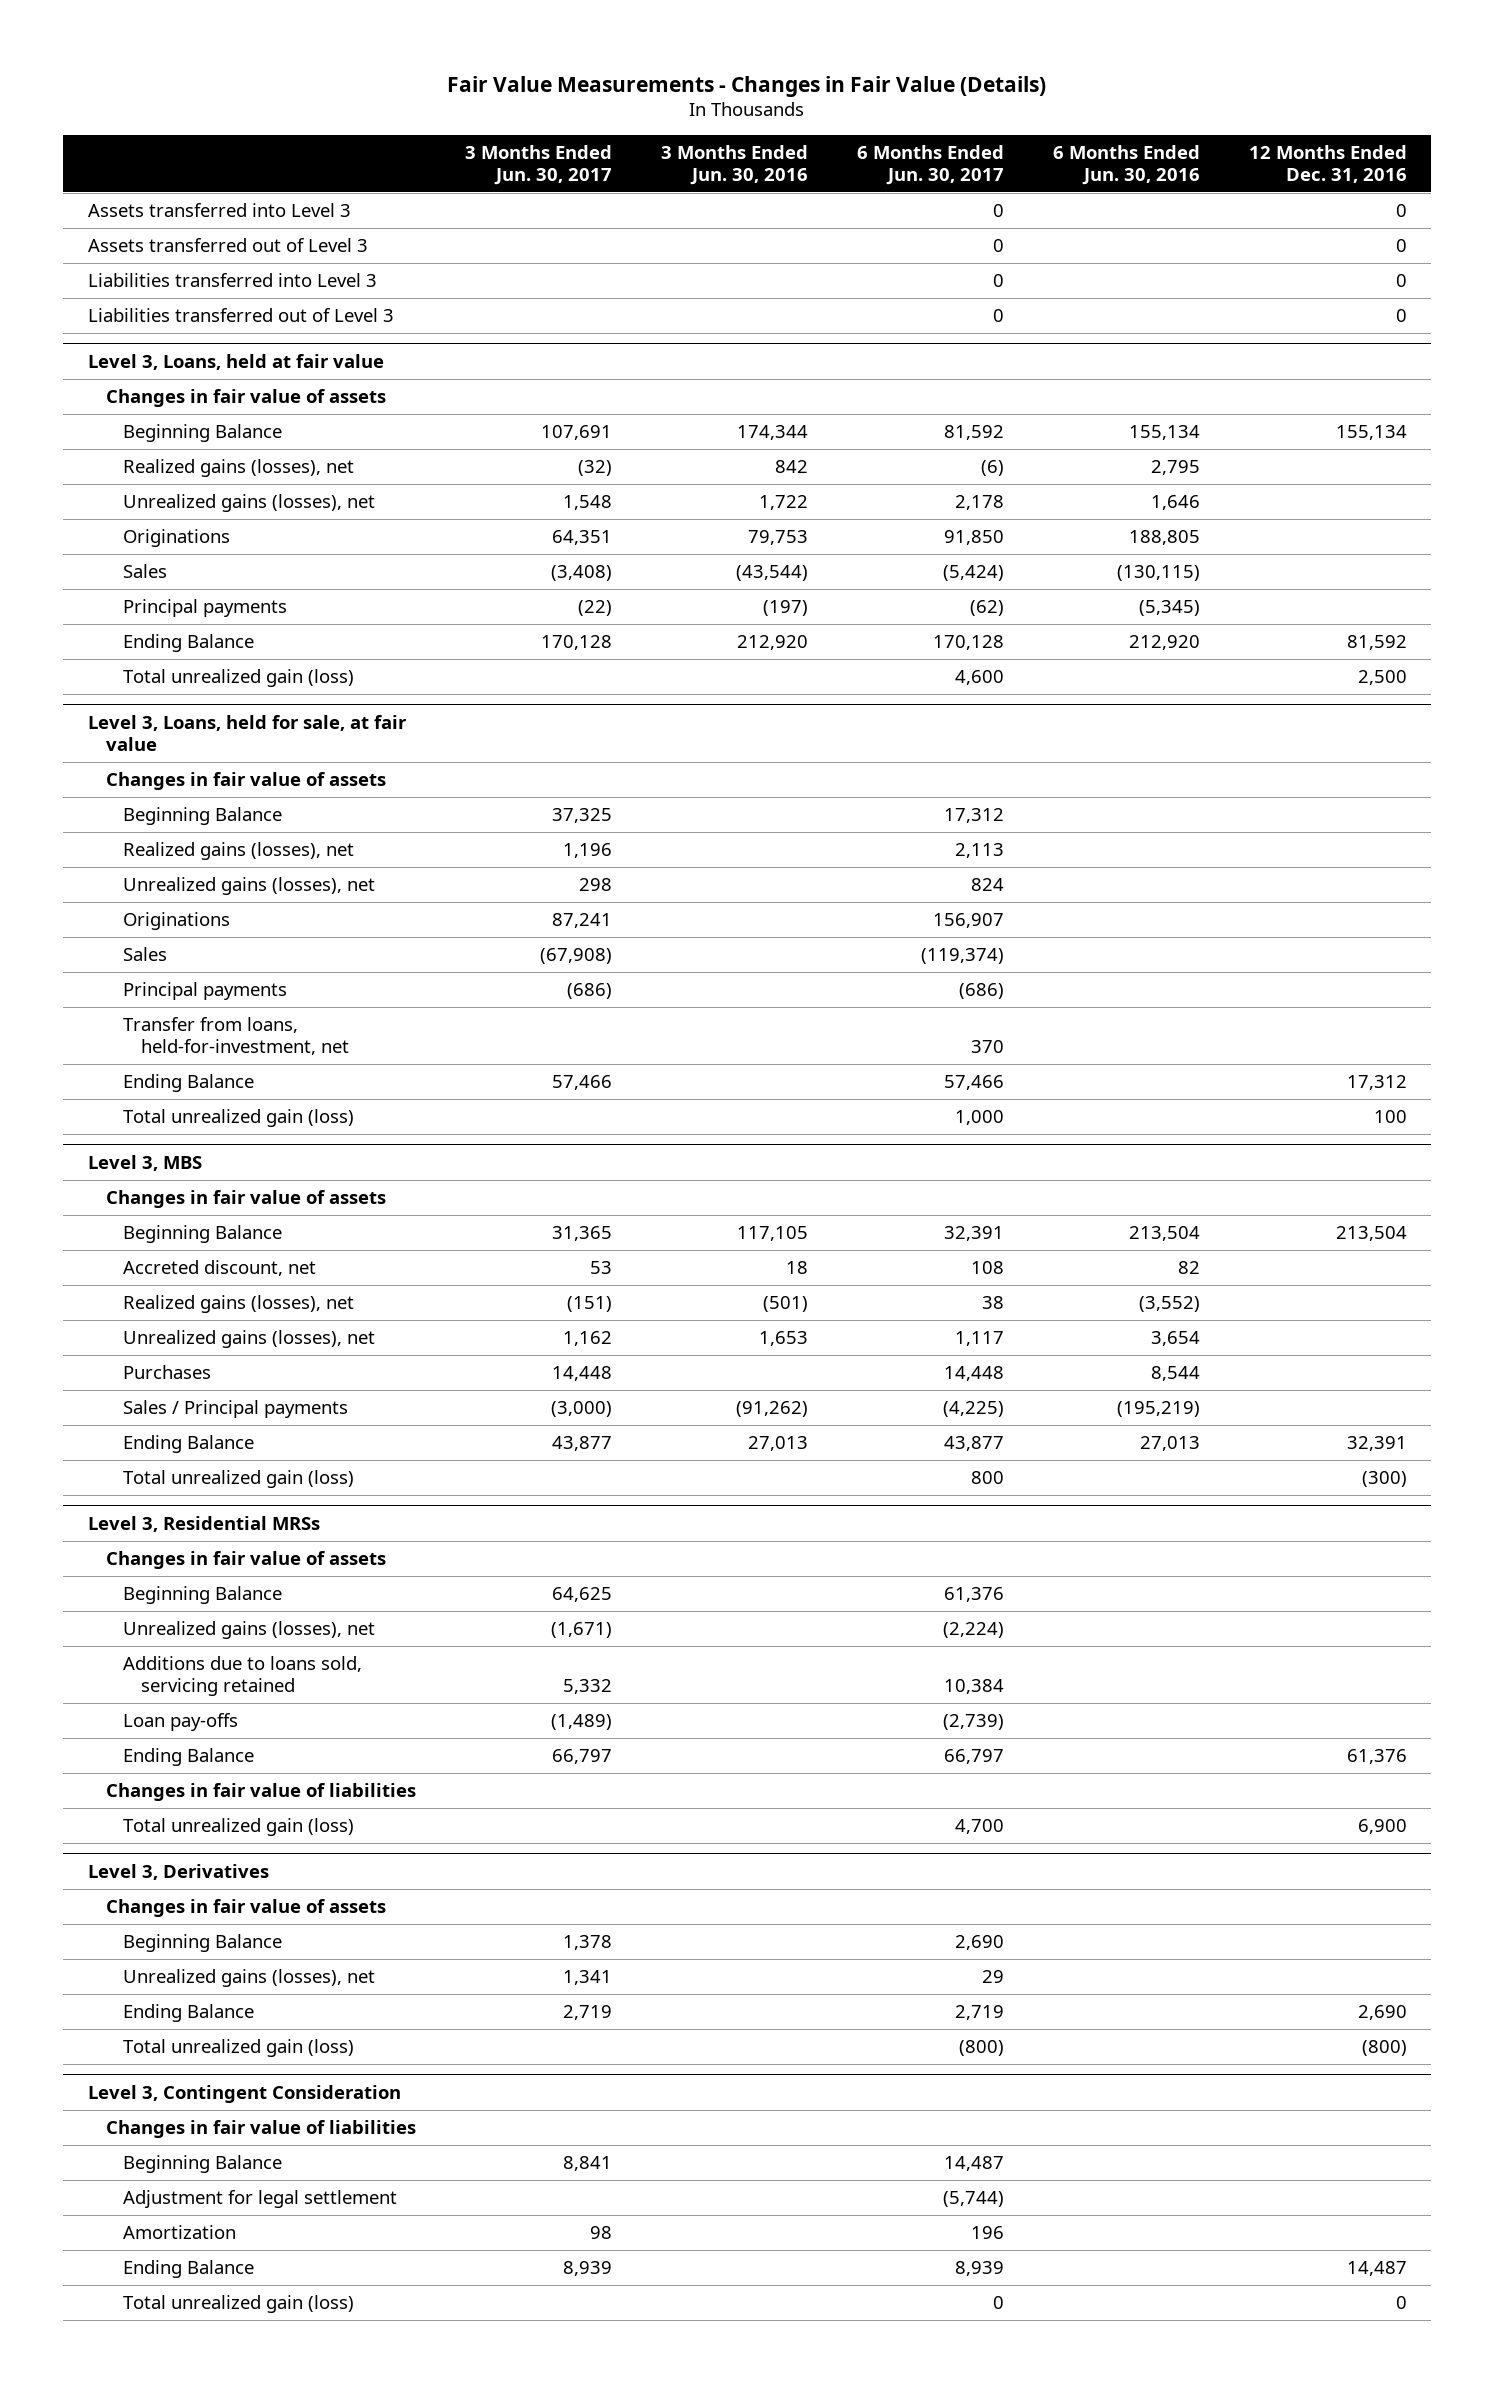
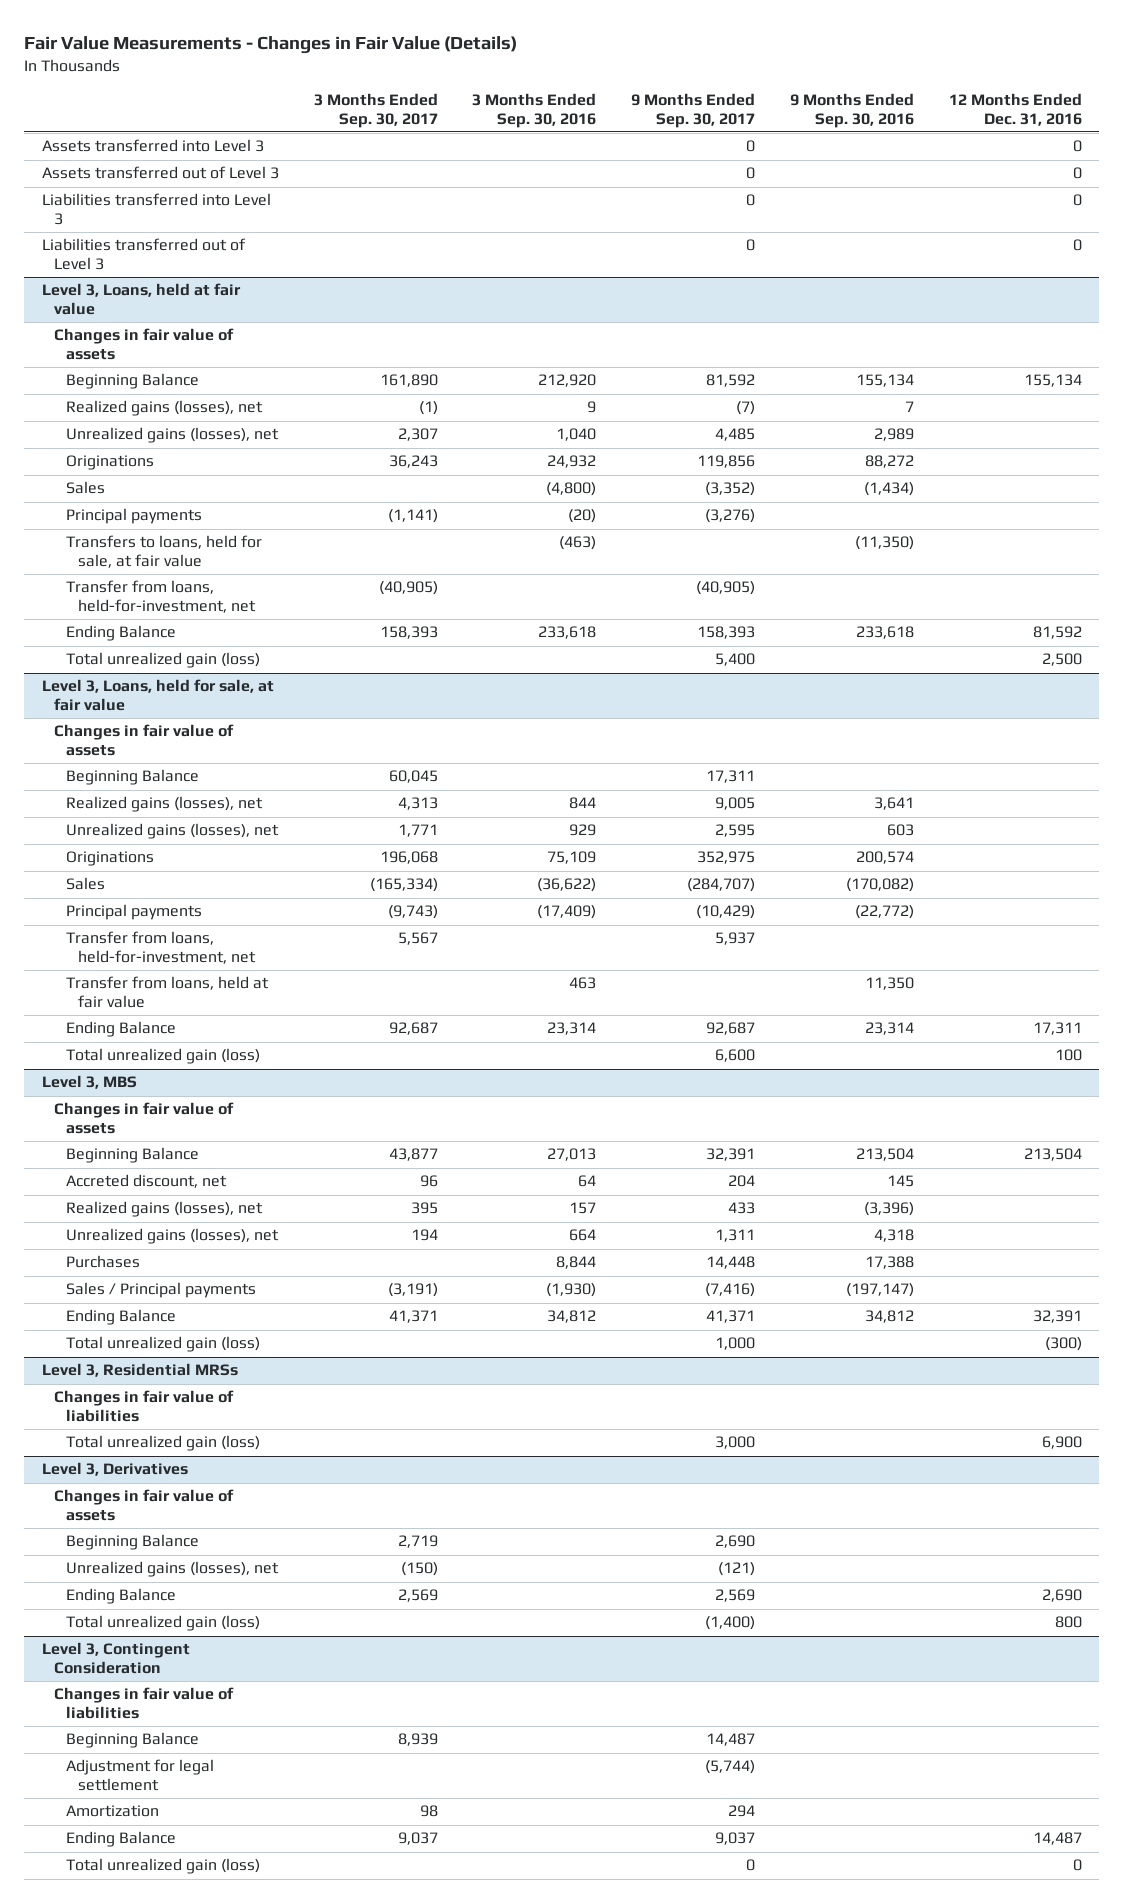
[464,144,612,185] 3 Months Ended Jun. 30, 2017 -> none
[660,144,808,185] 3 Months Ended Jun. 30, 2016 -> none
[856,144,1004,185] 6 Months Ended Jun. 30, 2017 -> none
[1052,144,1200,185] 6 Months Ended Jun. 30, 2016 -> none
none -> [313,92,438,128] 3 Months Ended Sep. 30, 2017
none -> [472,92,597,128] 3 Months Ended Sep. 30, 2016
none -> [631,92,756,128] 9 Months Ended Sep. 30, 2017
none -> [790,92,915,128] 9 Months Ended Sep. 30, 2016
none -> [65,535,262,569] Transfers to loans, held for sale, at fair value
none -> [65,580,256,614] Transfer from loans, held-for-investment, net
none -> [65,976,269,1009] Transfer from loans, held at fair value
[1346,1075,1407,1091] 17,312 -> [1032,1022,1082,1036] 17,311
[105,1551,386,1570] Changes in fair value of assets -> none
[123,1586,283,1605] Beginning Balance -> none
[123,1621,376,1640] Unrealized gains (losses), net -> none
[123,1656,363,1697] Additions due to loans sold, servicing retained -> none
[123,1713,239,1732] Loan pay-offs -> none
[123,1748,255,1767] Ending Balance -> none
[1361,2040,1407,2057] (800) -> [1054,1616,1082,1629] 800

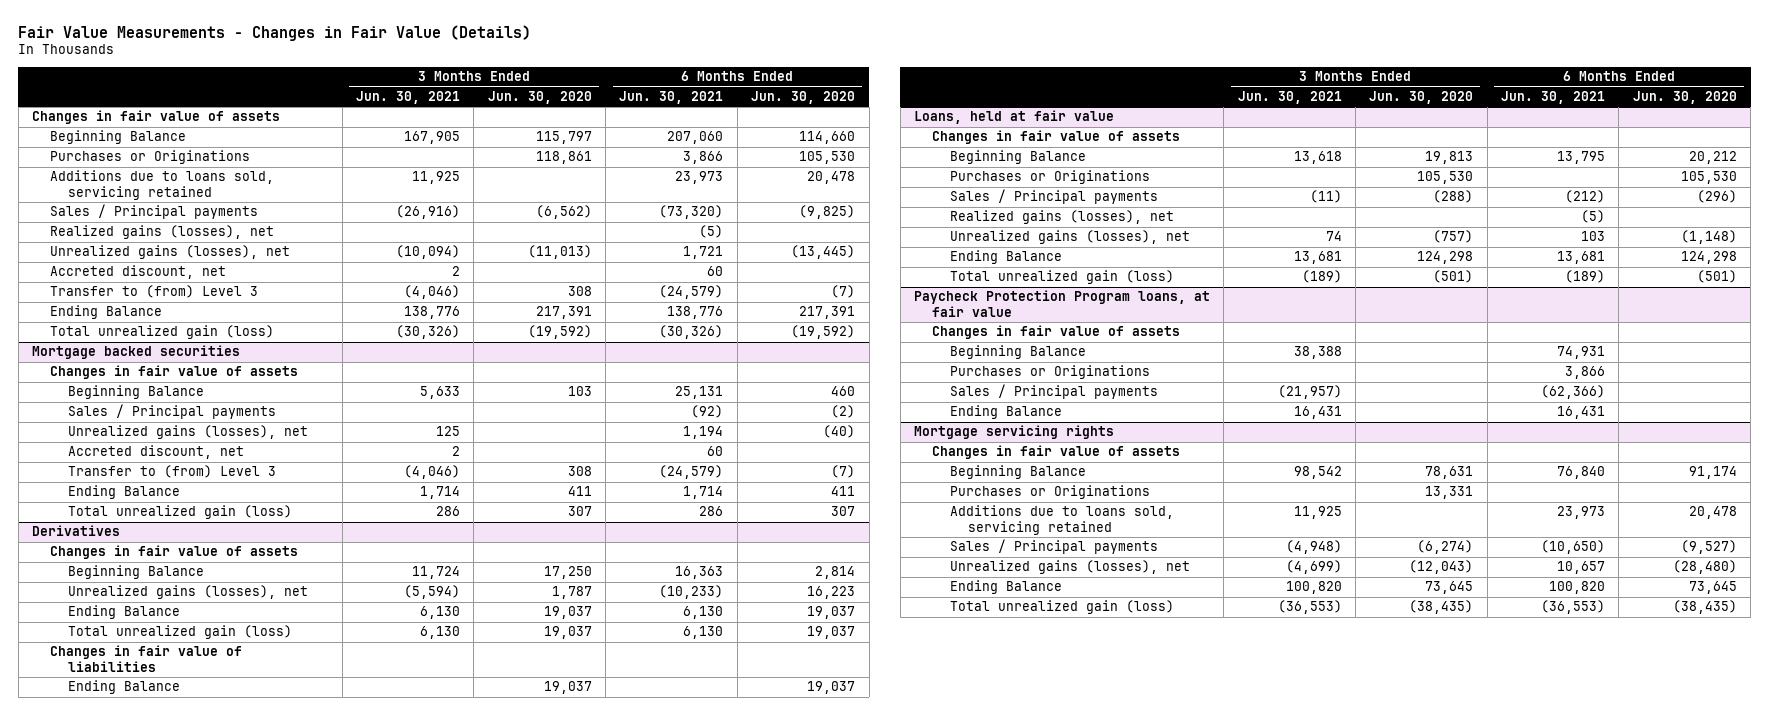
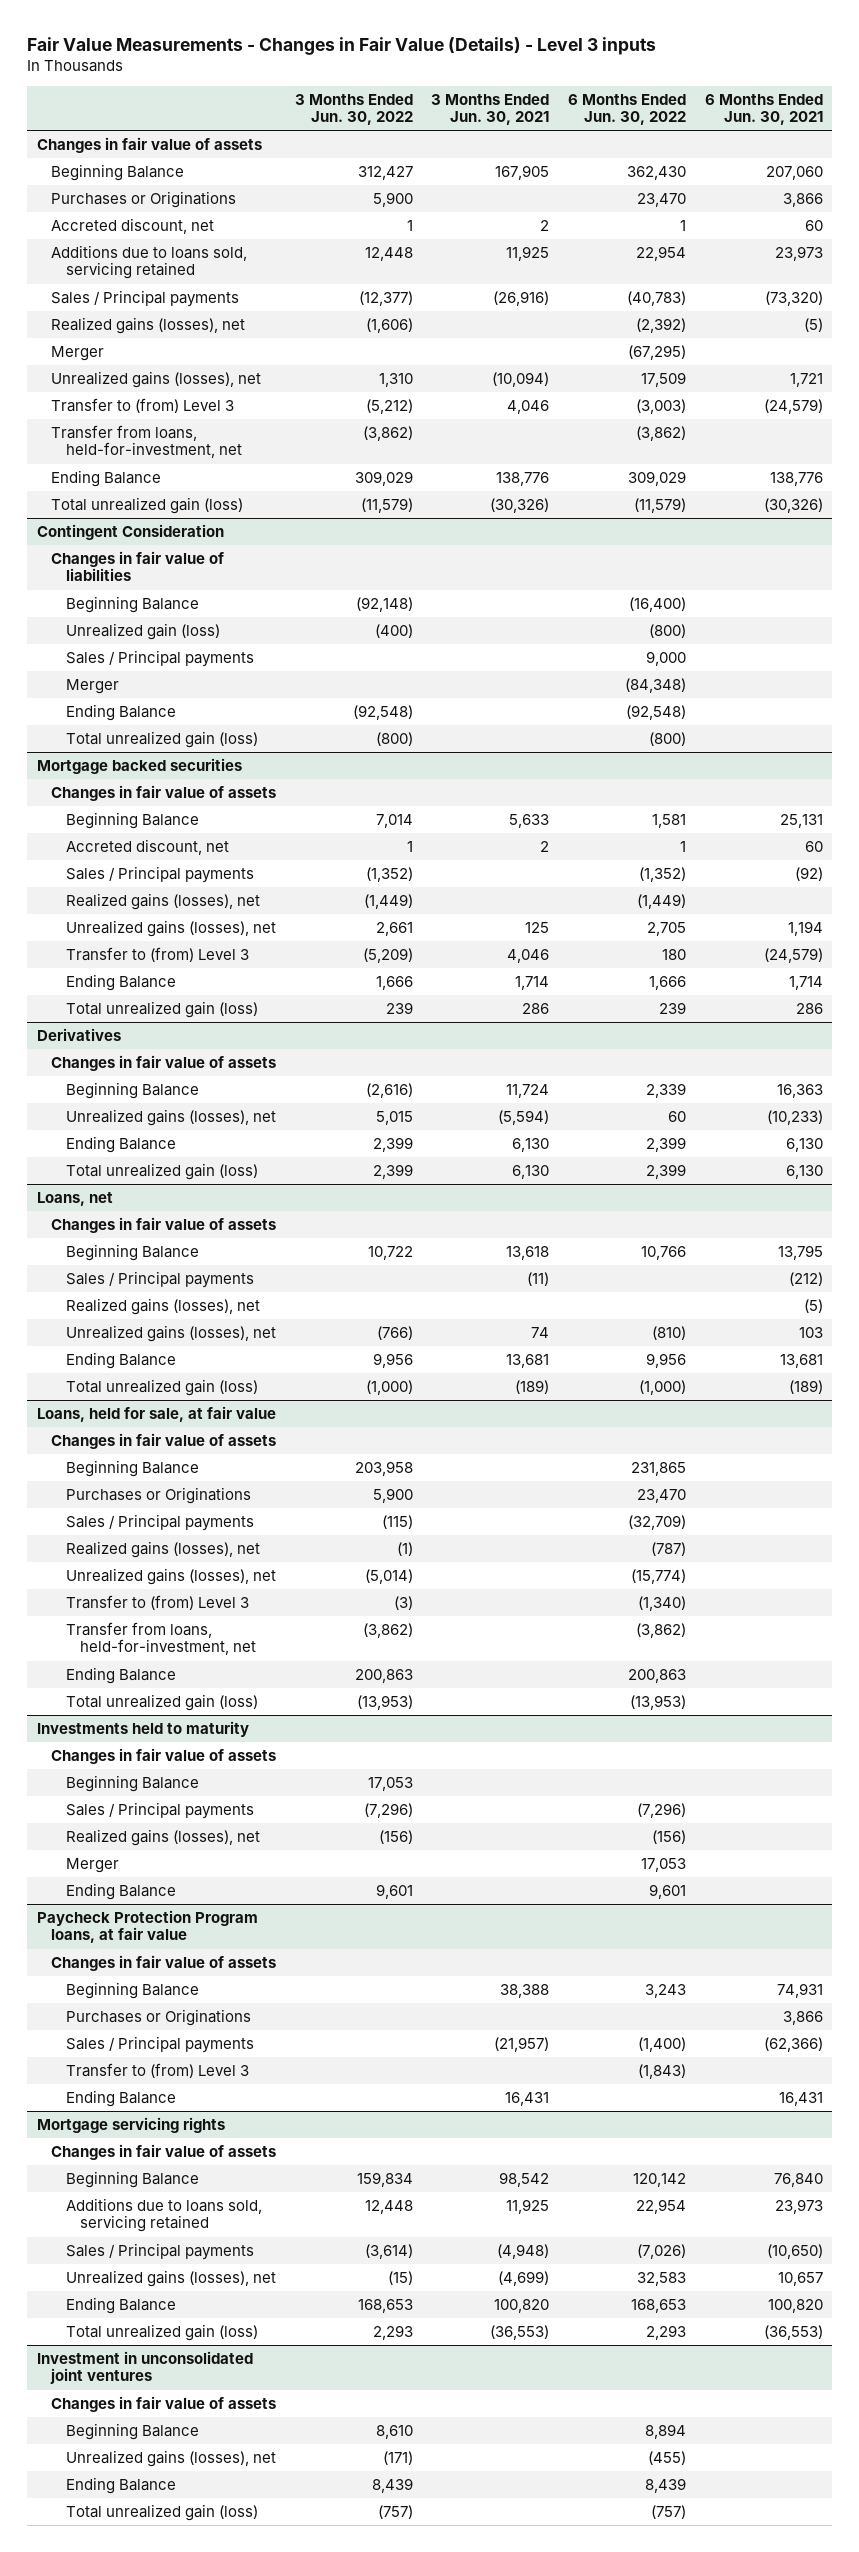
[18,24,532,41] Fair Value Measurements - Changes in Fair Value (Details) -> [27,36,657,55] Fair Value Measurements - Changes in Fair Value (Details) - Level 3 inputs
[487,91,592,105] Jun. 30, 2020 -> none
[751,91,856,105] Jun. 30, 2020 -> none
none -> [294,93,413,126] 3 Months Ended Jun. 30, 2022
none -> [568,93,687,126] 6 Months Ended Jun. 30, 2022
[50,265,227,280] Accreted discount, net -> [51,218,215,235] Accreted discount, net
none -> [51,346,105,362] Merger
[404,285,461,300] (4,046) -> [507,400,550,415] 4,046
none -> [51,425,242,459] Transfer from loans, held-for-investment, net
none -> [36,524,224,541] Contingent Consideration
none -> [51,551,225,582] Changes in fair value of liabilities
none -> [65,596,199,614] Beginning Balance
none -> [65,623,220,641] Unrealized gain (loss)
none -> [65,650,254,668] Sales / Principal payments
none -> [65,679,119,695] Merger
none -> [65,704,176,722] Ending Balance
none -> [65,731,258,749] Total unrealized gain (loss)
[68,445,245,460] Accreted discount, net -> [65,839,229,856] Accreted discount, net
none -> [65,893,260,911] Realized gains (losses), net
[404,465,461,480] (4,046) -> [507,949,550,964] 4,046
[50,645,243,672] Changes in fair value of liabilities -> none
[68,680,181,695] Ending Balance -> none
[913,110,1114,125] Loans, held at fair value -> [36,1192,113,1207] Loans, net
[949,170,1150,185] Purchases or Originations -> none
none -> [36,1406,276,1423] Loans, held for sale, at fair value
none -> [51,1433,277,1450] Changes in fair value of assets
none -> [65,1460,199,1478] Beginning Balance
none -> [65,1487,251,1505] Purchases or Originations
none -> [65,1514,254,1532] Sales / Principal payments
none -> [65,1541,260,1559] Realized gains (losses), net
none -> [65,1568,276,1586] Unrealized gains (losses), net
none -> [65,1595,249,1611] Transfer to (from) Level 3
none -> [65,1622,257,1656] Transfer from loans, held-for-investment, net
none -> [65,1667,176,1685] Ending Balance
none -> [65,1694,258,1712] Total unrealized gain (loss)
none -> [36,1721,249,1738] Investments held to maturity
none -> [51,1748,277,1765] Changes in fair value of assets
none -> [65,1775,199,1793] Beginning Balance
none -> [65,1802,254,1820] Sales / Principal payments
none -> [65,1829,260,1847] Realized gains (losses), net
none -> [65,1858,119,1874] Merger
none -> [65,1883,176,1901] Ending Balance
none -> [65,2063,249,2079] Transfer to (from) Level 3
[949,485,1150,500] Purchases or Originations -> none
none -> [36,2351,253,2385] Investment in unconsolidated joint ventures
none -> [51,2396,277,2413] Changes in fair value of assets
none -> [65,2423,199,2441] Beginning Balance
none -> [65,2450,276,2468] Unrealized gains (losses), net
none -> [65,2477,176,2495] Ending Balance
none -> [65,2504,258,2522] Total unrealized gain (loss)

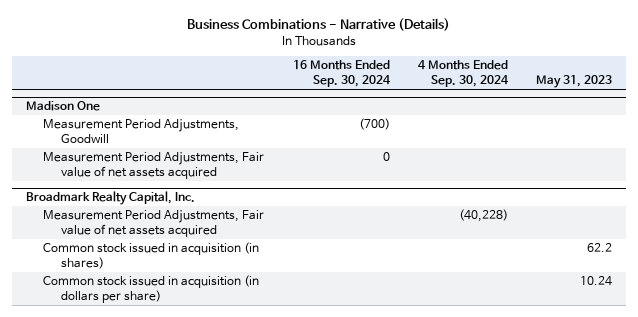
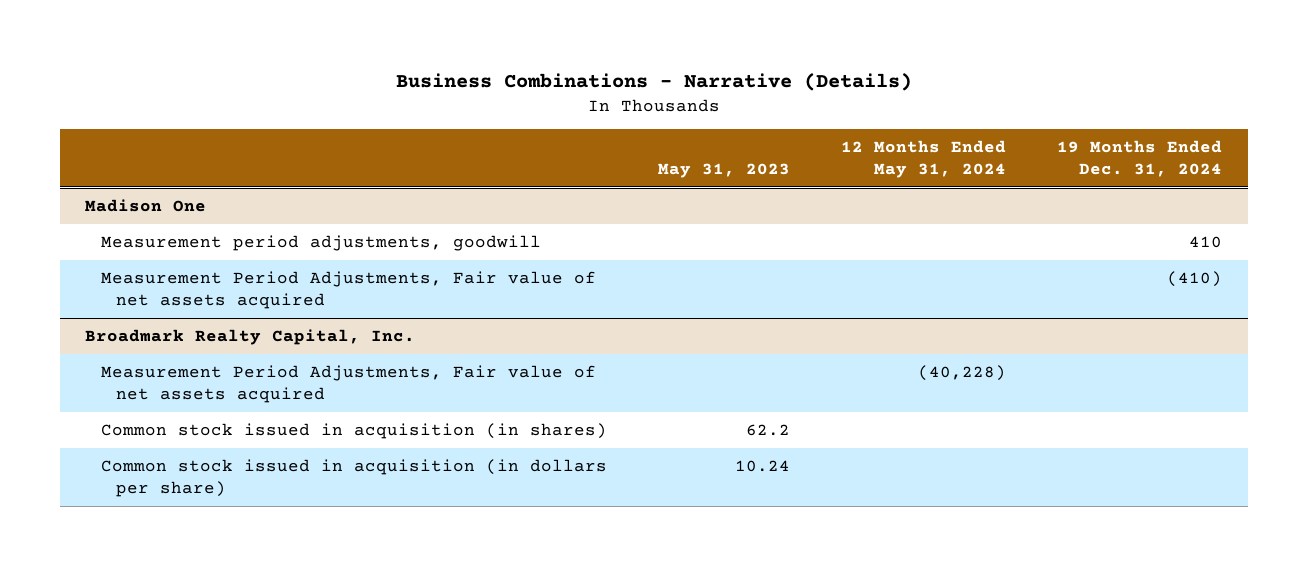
[292,60,391,88] 16 Months Ended Sep. 30, 2024 -> none
[417,60,509,88] 4 Months Ended Sep. 30, 2024 -> none
none -> [840,140,1006,179] 12 Months Ended May 31, 2024
none -> [1057,140,1223,178] 19 Months Ended Dec. 31, 2024
[43,119,240,143] Measurement Period Adjustments, Goodwill -> [100,234,541,251] Measurement period adjustments, goodwill

